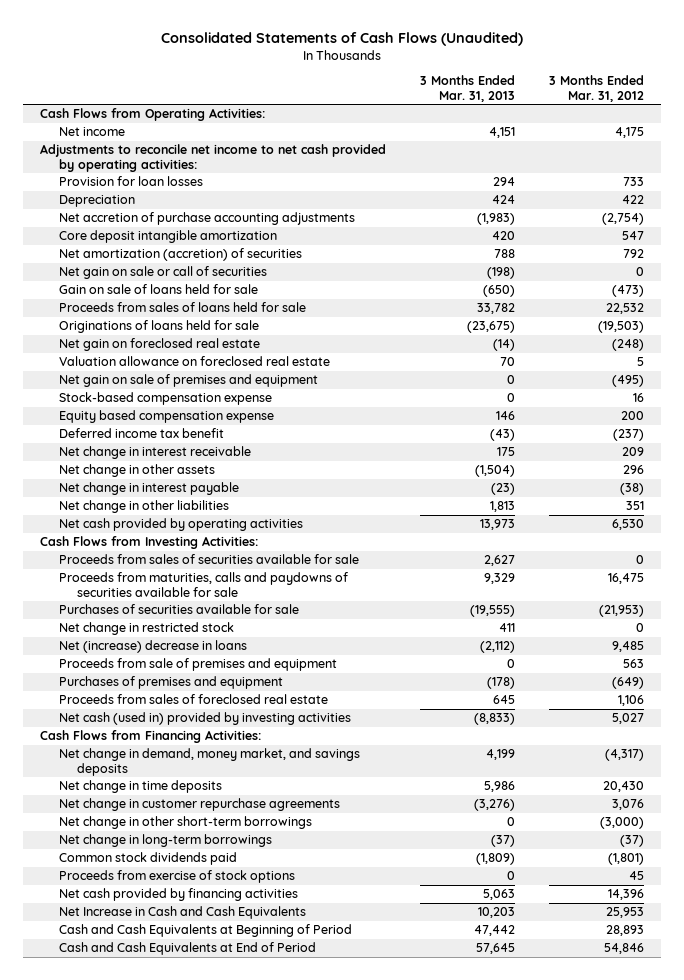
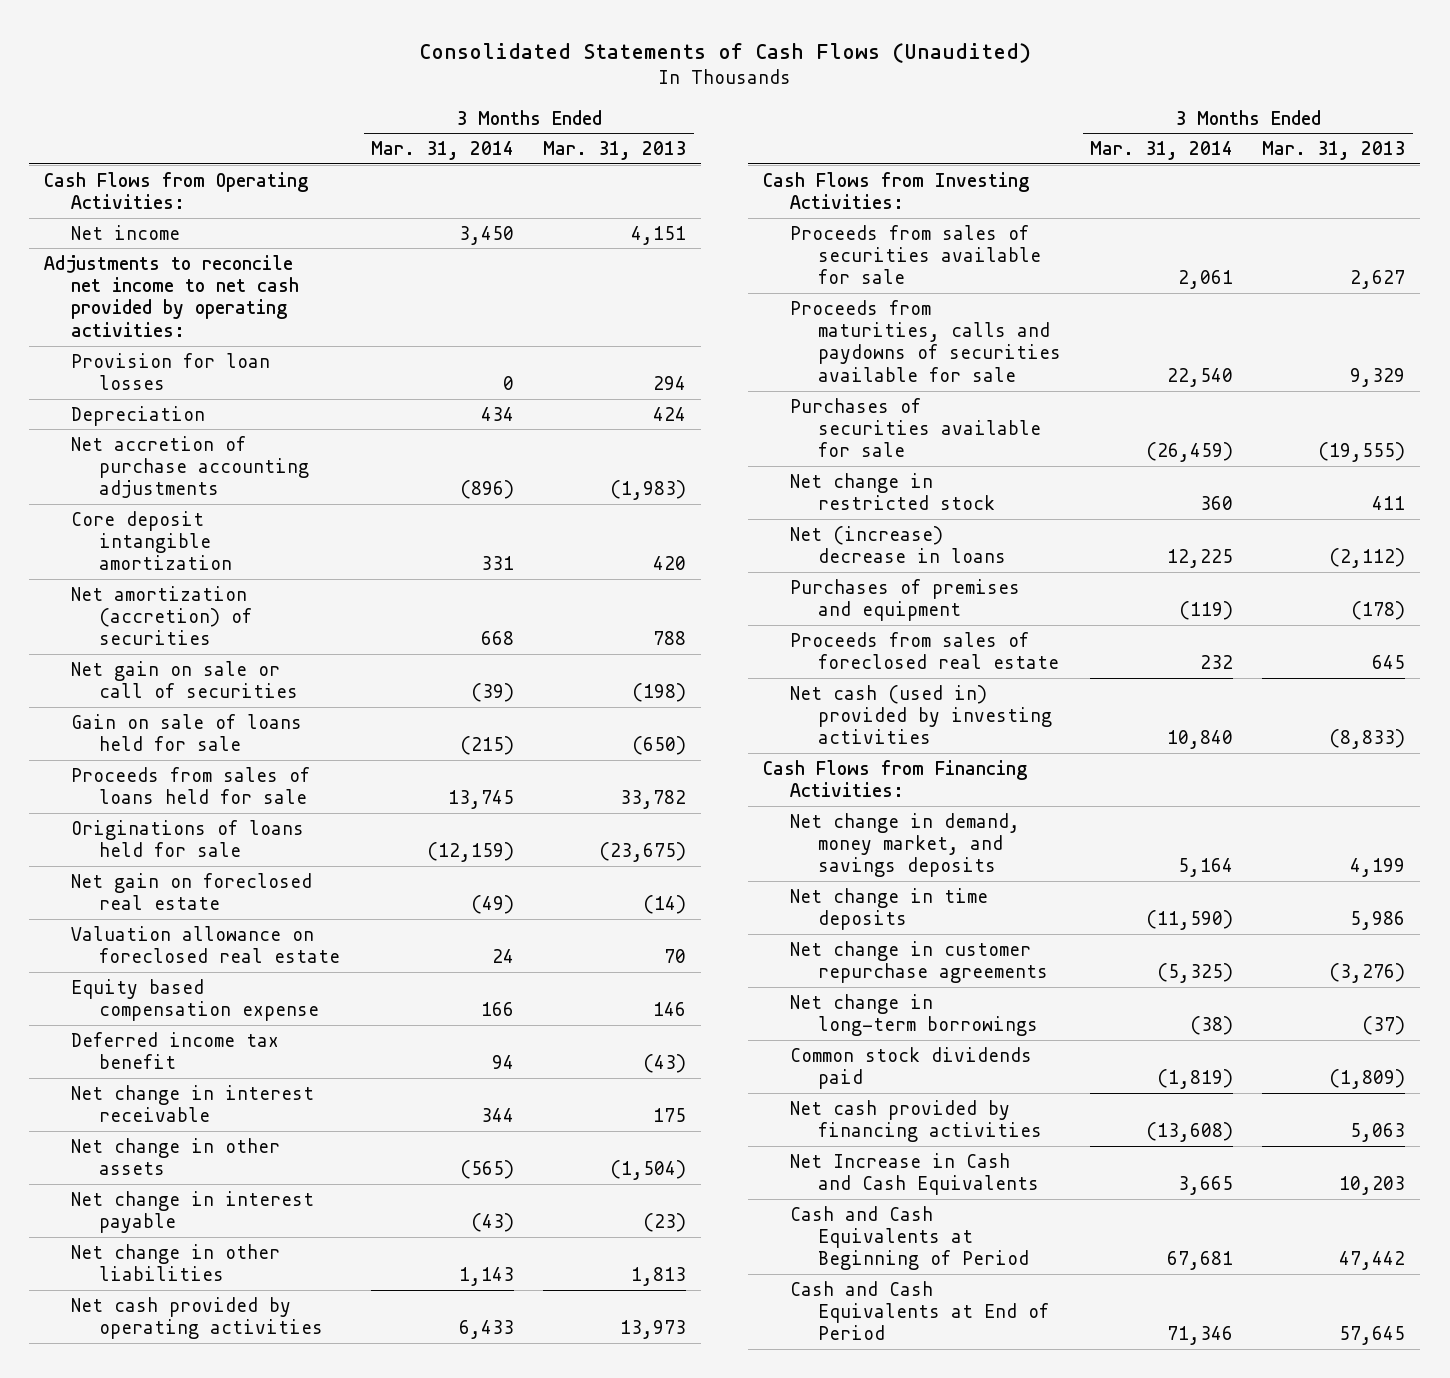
[549,75,645,102] 3 Months Ended Mar. 31, 2012 -> none
none -> [371,141,515,161] Mar. 31, 2014
[58,374,318,388] Net gain on sale of premises and equipment -> none
[58,392,272,406] Stock-based compensation expense -> none
[58,658,337,672] Proceeds from sale of premises and equipment -> none
[58,816,312,830] Net change in other short-term borrowings -> none
[58,870,295,884] Proceeds from exercise of stock options -> none

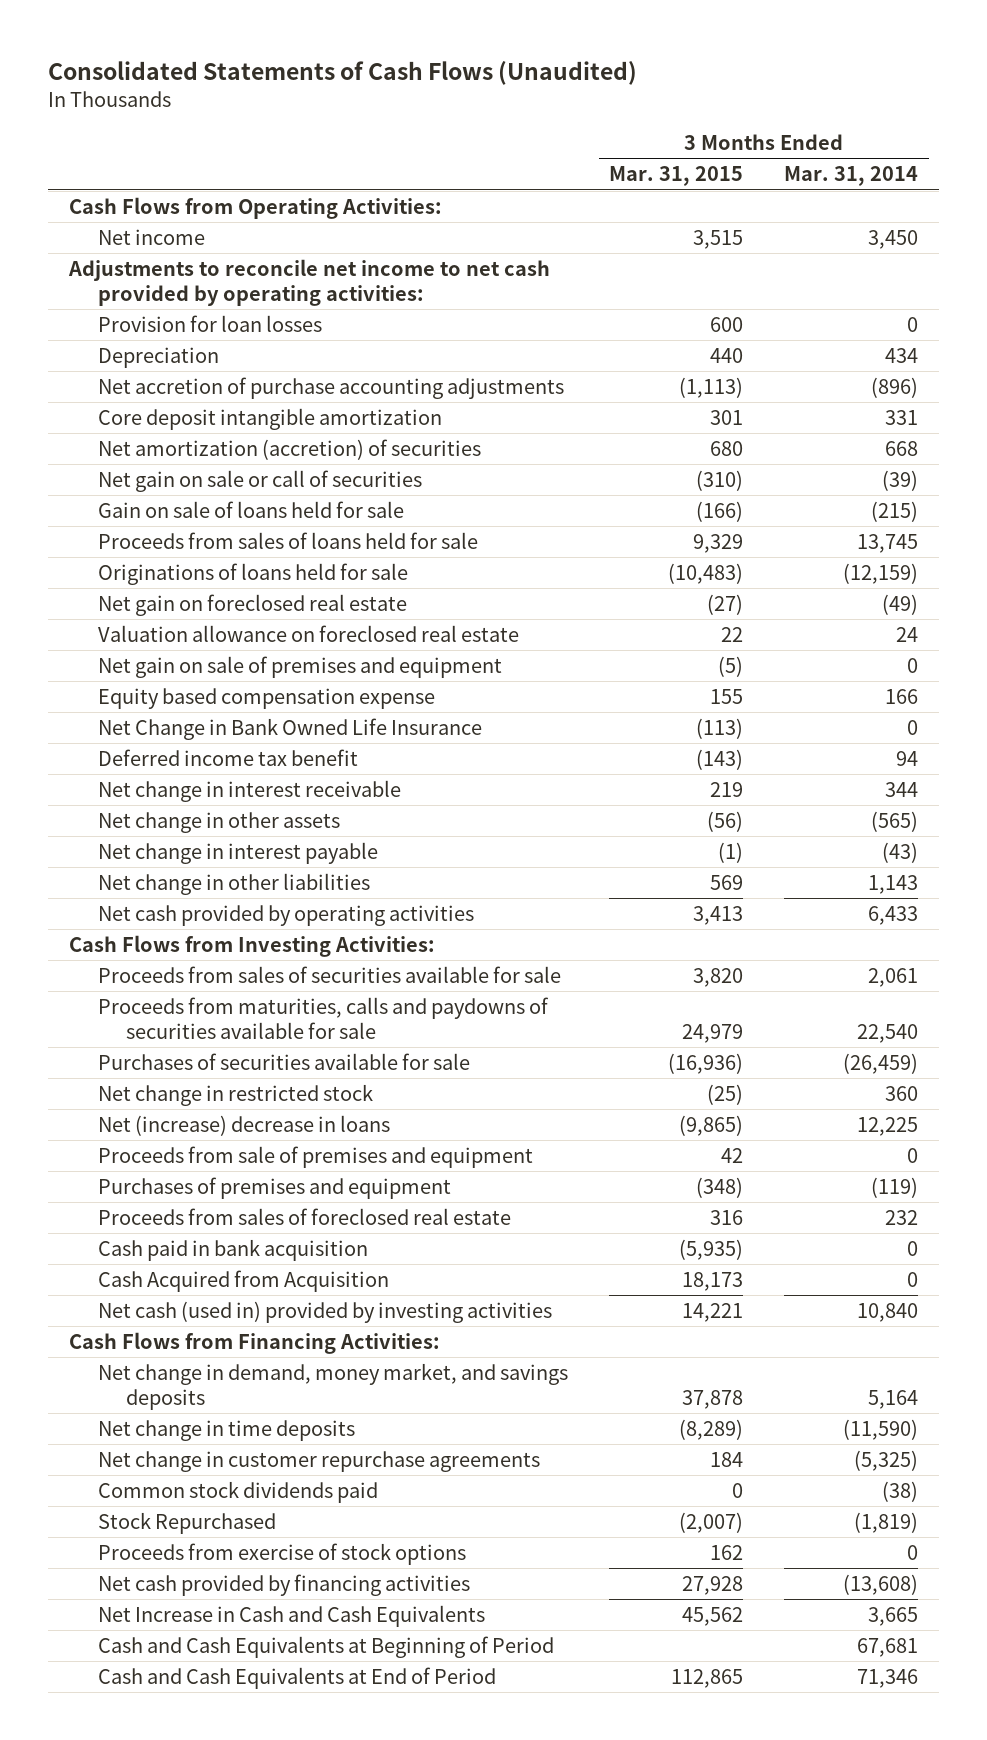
[543,141,687,161] Mar. 31, 2013 -> none
none -> [608,166,743,187] Mar. 31, 2015
none -> [97,656,502,679] Net gain on sale of premises and equipment
none -> [97,718,482,741] Net Change in Bank Owned Life Insurance
none -> [97,1146,533,1169] Proceeds from sale of premises and equipment
none -> [97,1239,368,1262] Cash paid in bank acquisition
none -> [97,1270,389,1293] Cash Acquired from Acquisition
[790,993,1038,1037] Net change in long-term borrowings -> none
[1156,1069,1233,1090] (1,819) -> [882,1481,919,1503] (38)
none -> [97,1512,276,1535] Stock Repurchased
none -> [97,1543,466,1566] Proceeds from exercise of stock options

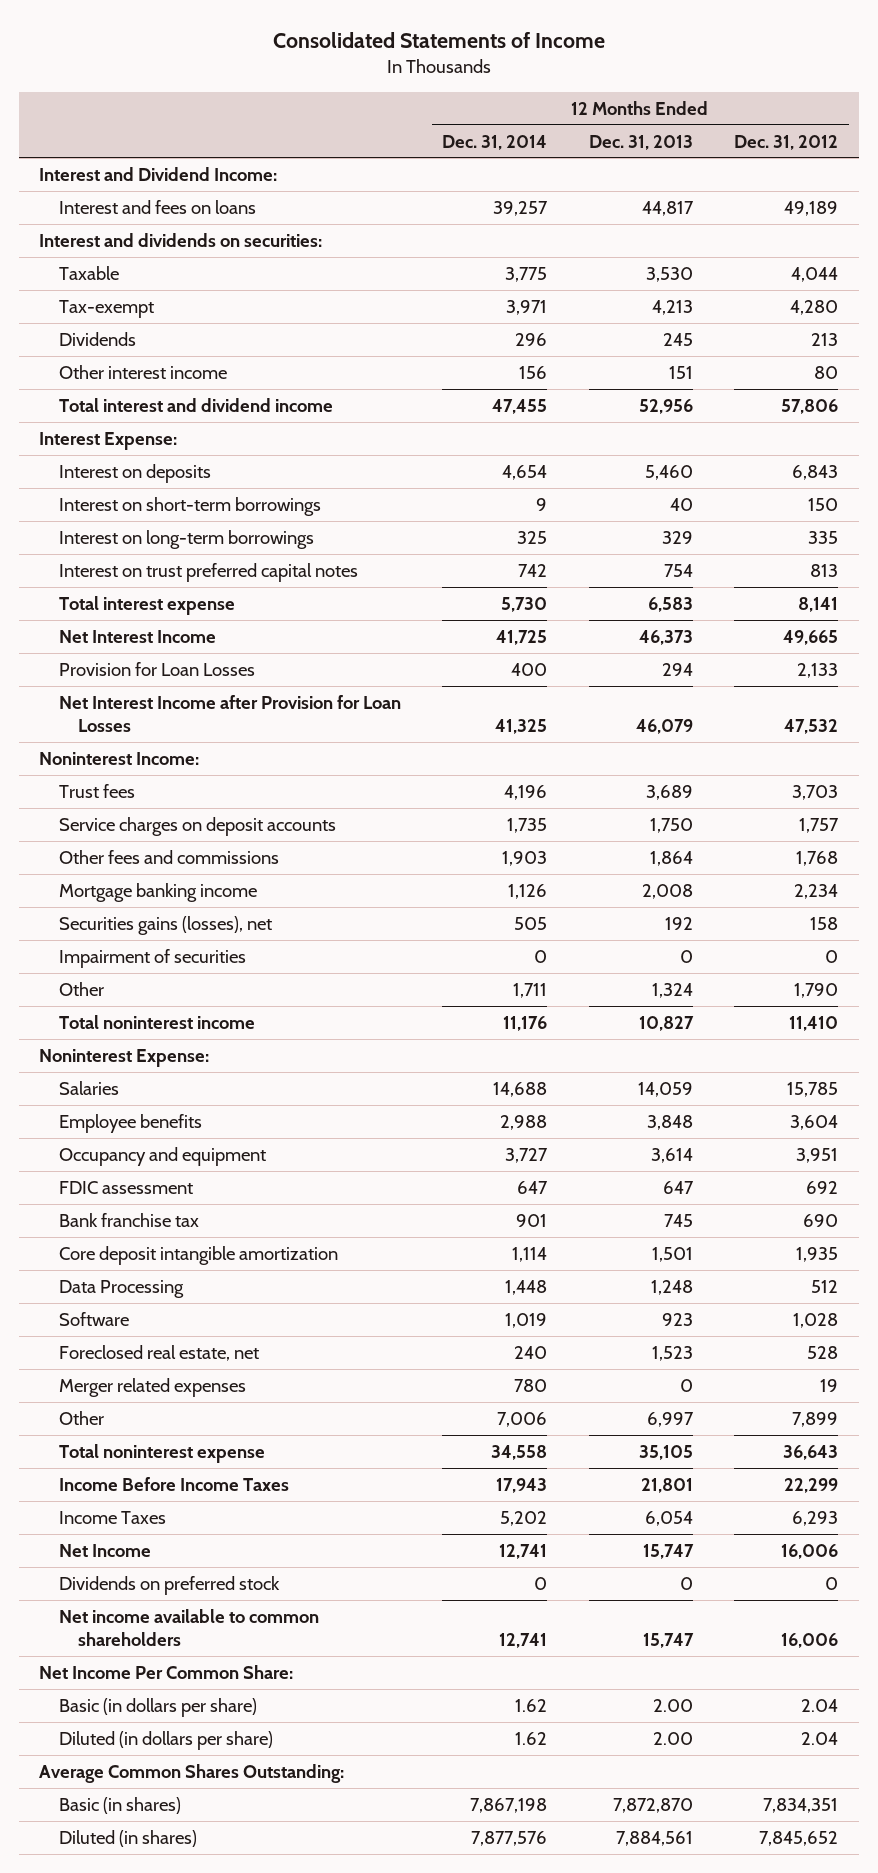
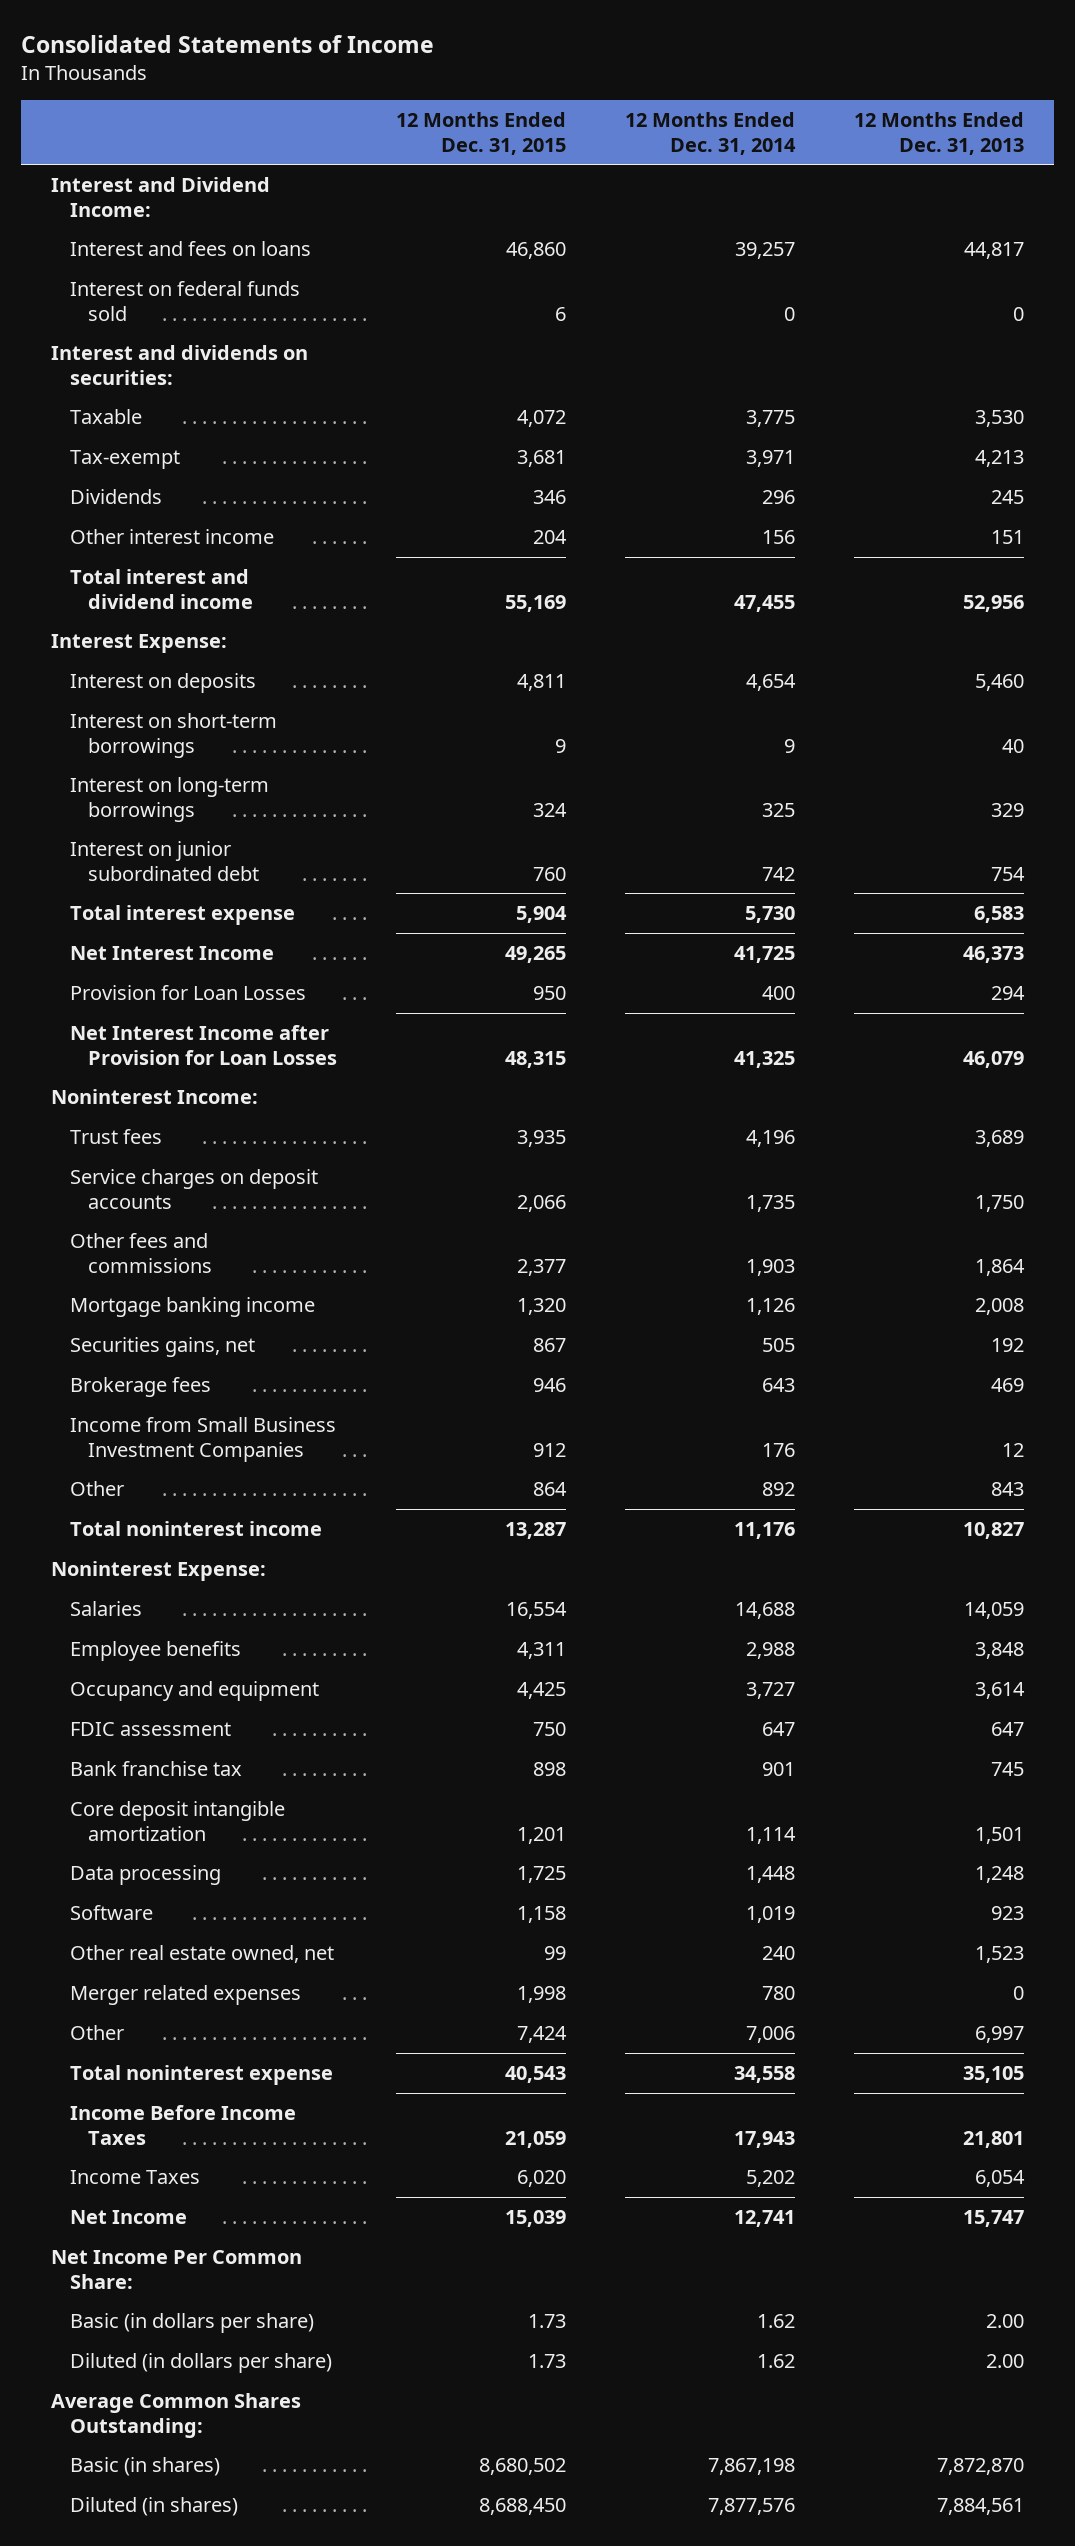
[734,134,839,150] Dec. 31, 2012 -> none
none -> [396,111,567,155] 12 Months Ended Dec. 31, 2015
none -> [69,281,300,321] Interest on federal funds sold
[58,562,358,582] Interest on trust preferred capital notes -> [69,841,260,881] Interest on junior subordinated debt
[58,948,246,968] Impairment of securities -> none
[58,915,272,935] Securities gains (losses), net -> [69,1337,255,1358] Securities gains, net
none -> [69,1377,211,1398] Brokerage fees
none -> [69,1417,336,1462] Income from Small Business Investment Companies
[513,982,548,998] 1,711 -> [762,1482,796,1497] 892
[651,982,693,998] 1,324 -> [991,1482,1025,1497] 843
[58,1279,184,1298] Data Processing -> [69,1865,221,1886] Data processing
[58,1344,259,1361] Foreclosed real estate, net -> [69,1945,334,1964] Other real estate owned, net
[58,1575,280,1595] Dividends on preferred stock -> none
[58,1608,319,1647] Net income available to common shareholders -> none

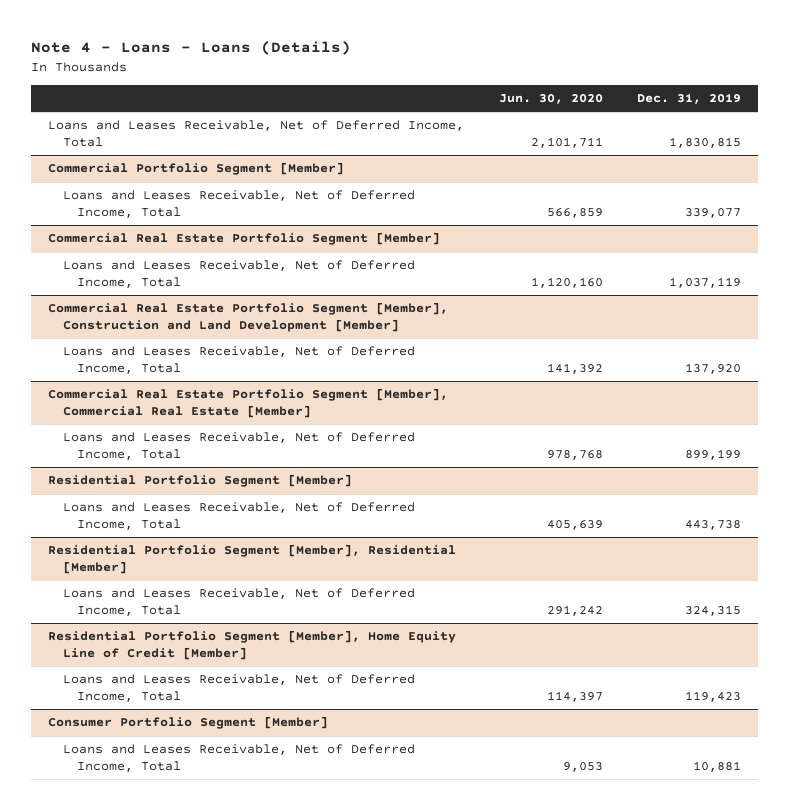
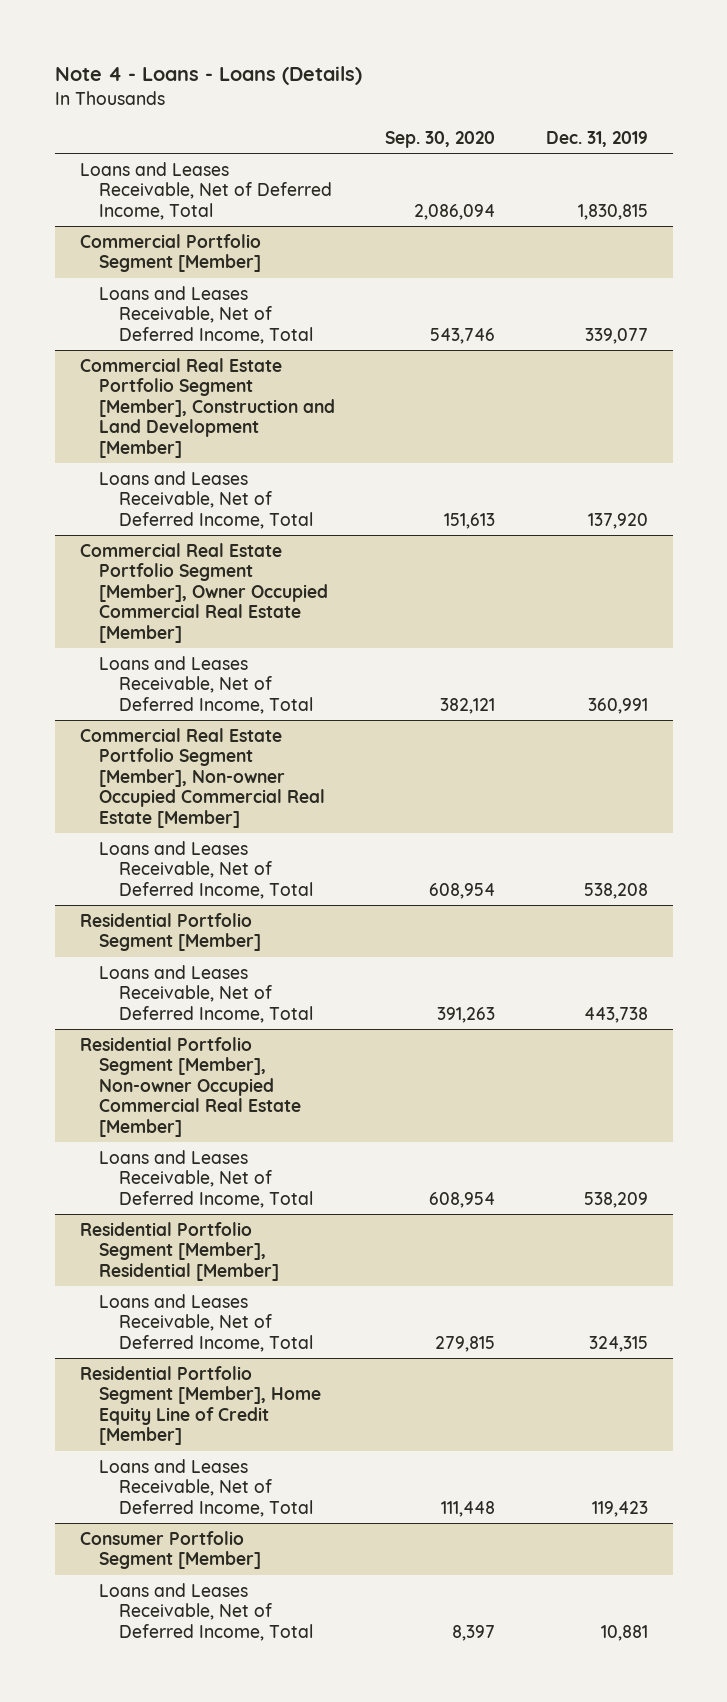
[498,94,603,105] Jun. 30, 2020 -> none
none -> [385,130,496,148] Sep. 30, 2020
[48,232,441,246] Commercial Real Estate Portfolio Segment [Member] -> none
[62,260,415,288] Loans and Leases Receivable, Net of Deferred Income, Total -> none
[48,388,449,418] Commercial Real Estate Portfolio Segment [Member], Commercial Real Estate [Member] -> [79,542,329,644] Commercial Real Estate Portfolio Segment [Member], Owner Occupied Commercial Real Estate [Member]
[685,448,742,460] 899,199 -> [587,697,648,714] 360,991
none -> [79,727,326,829] Commercial Real Estate Portfolio Segment [Member], Non-owner Occupied Commercial Real Estate [Member]
none -> [99,840,313,899] Loans and Leases Receivable, Net of Deferred Income, Total
none -> [79,1036,302,1138] Residential Portfolio Segment [Member], Non-owner Occupied Commercial Real Estate [Member]
none -> [99,1149,313,1208] Loans and Leases Receivable, Net of Deferred Income, Total

